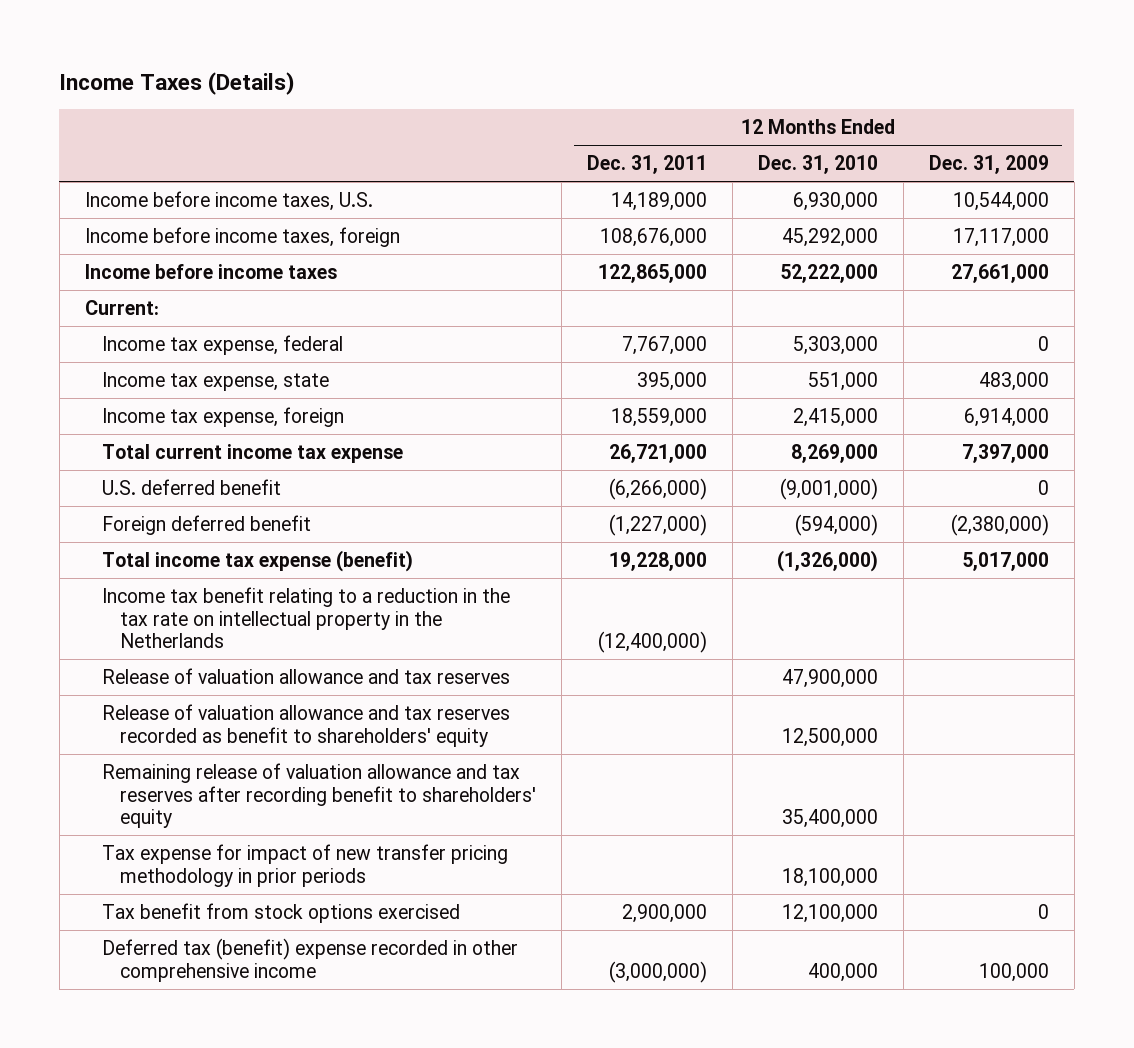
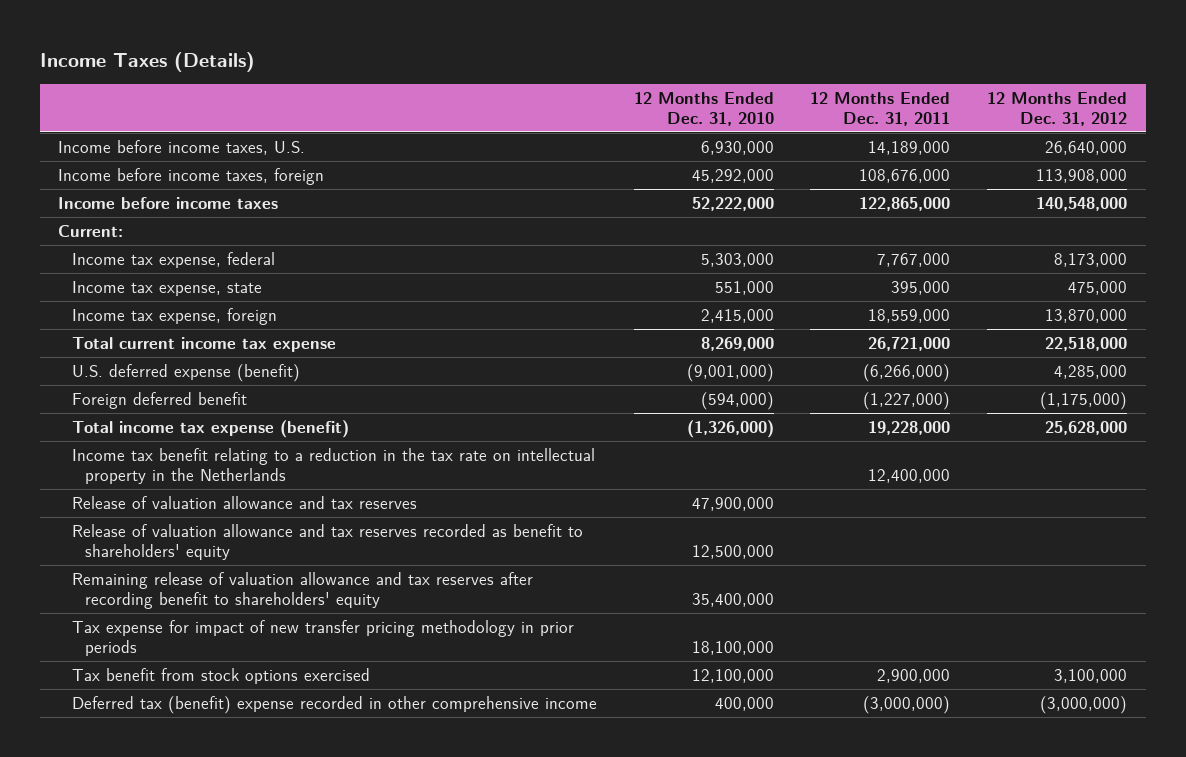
[928,155,1049,175] Dec. 31, 2009 -> none
none -> [987,91,1128,126] 12 Months Ended Dec. 31, 2012
[102,478,282,495] U.S. deferred benefit -> [71,364,300,383] U.S. deferred expense (benefit)
[597,631,707,654] (12,400,000) -> [868,468,951,483] 12,400,000

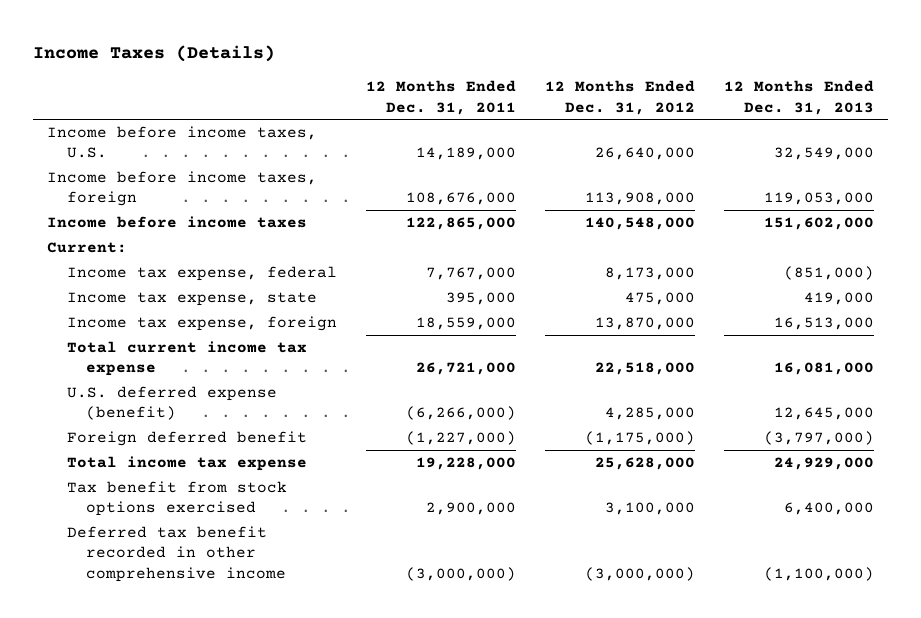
[633,91,774,126] 12 Months Ended Dec. 31, 2010 -> none
none -> [723,80,874,115] 12 Months Ended Dec. 31, 2013
[71,448,595,484] Income tax benefit relating to a reduction in the tax rate on intellectual property in the Netherlands -> none
[71,496,417,510] Release of valuation allowance and tax reserves -> none
[71,524,583,560] Release of valuation allowance and tax reserves recorded as benefit to shareholders' equity -> none
[71,572,533,609] Remaining release of valuation allowance and tax reserves after recording benefit to shareholders' equity -> none
[71,620,574,656] Tax expense for impact of new transfer pricing methodology in prior periods -> none
[71,420,349,439] Total income tax expense (benefit) -> [66,456,307,472] Total income tax expense
[71,696,597,715] Deferred tax (benefit) expense recorded in other comprehensive income -> [66,526,286,582] Deferred tax benefit recorded in other comprehensive income

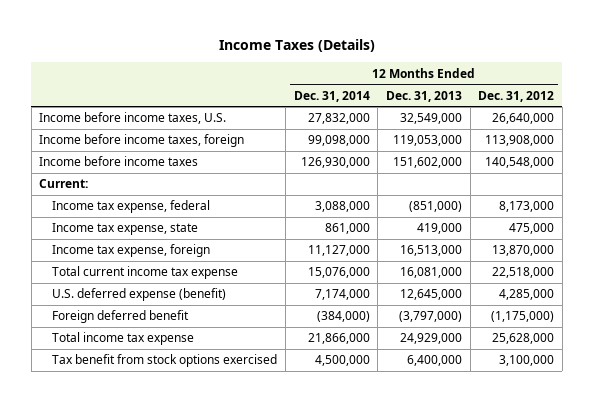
[365,80,516,115] 12 Months Ended Dec. 31, 2011 -> none
none -> [293,90,370,102] Dec. 31, 2014
[66,526,286,582] Deferred tax benefit recorded in other comprehensive income -> none

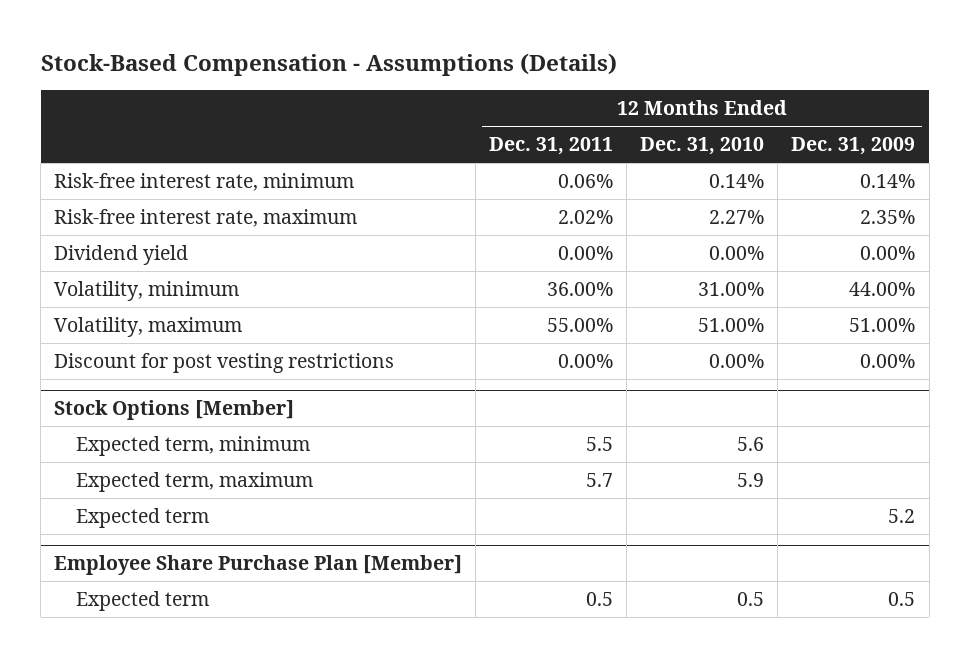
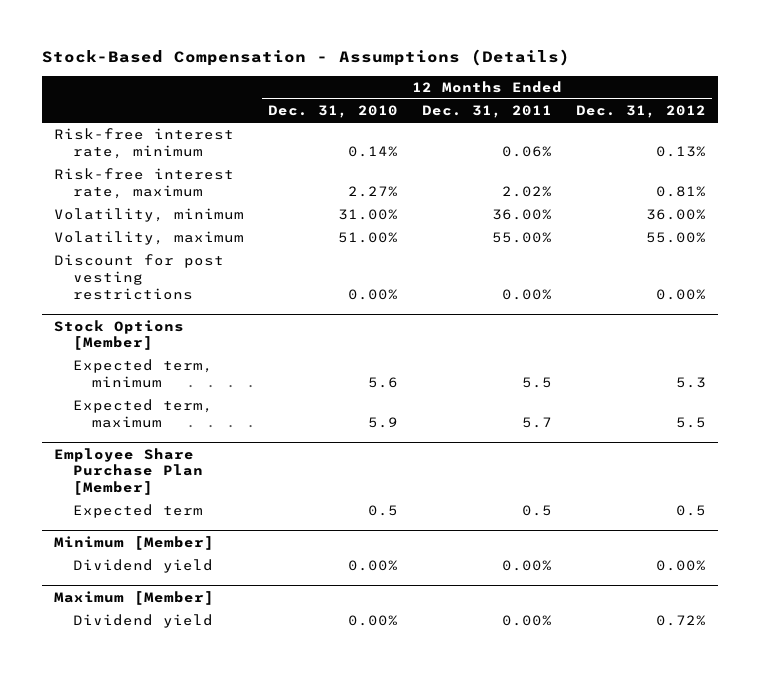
[791,137,916,156] Dec. 31, 2009 -> none
none -> [575,105,706,119] Dec. 31, 2012
[54,245,189,266] Dividend yield -> none
[75,508,209,529] Expected term -> none
none -> [53,535,214,550] Minimum [Member]
none -> [72,559,213,574] Dividend yield
none -> [53,590,214,605] Maximum [Member]
none -> [72,614,213,629] Dividend yield

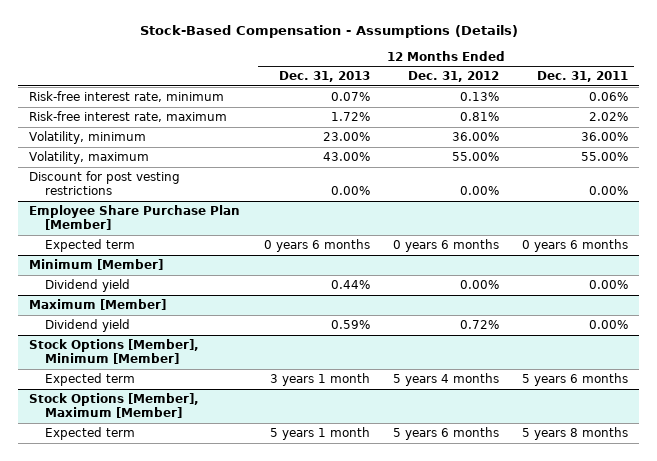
[267,105,398,119] Dec. 31, 2010 -> none
none -> [278,71,370,83] Dec. 31, 2013
[53,319,184,351] Stock Options [Member] -> none
[72,359,213,388] Expected term, minimum -> none
[72,399,213,428] Expected term, maximum -> none
[521,505,552,517] 0.5 -> [521,238,628,252] 0 years 6 months
[675,505,706,517] 0.5 -> [392,238,499,252] 0 years 6 months
none -> [29,338,200,365] Stock Options [Member], Minimum [Member]
none -> [44,372,135,386] Expected term
none -> [29,392,200,419] Stock Options [Member], Maximum [Member]
none -> [44,426,135,440] Expected term

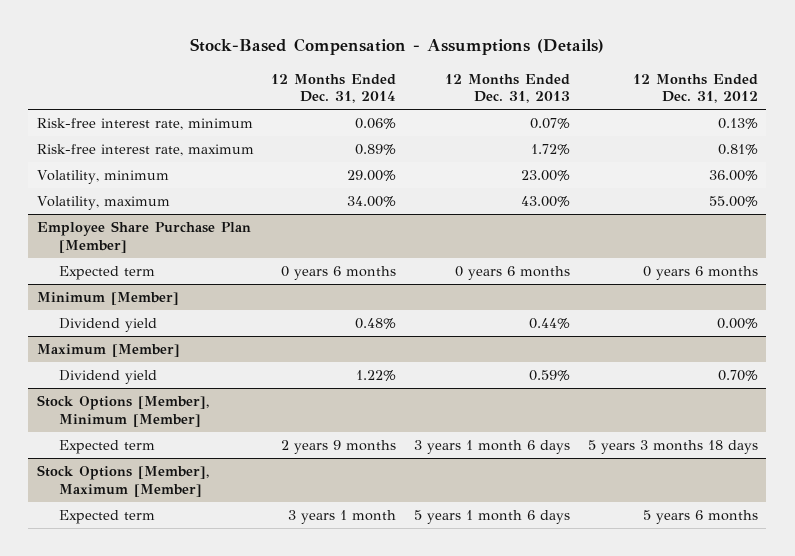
[536,71,628,83] Dec. 31, 2011 -> none
none -> [271,73,397,104] 12 Months Ended Dec. 31, 2014
[29,170,181,196] Discount for post vesting restrictions -> none
[459,319,499,329] 0.72% -> [717,370,758,382] 0.70%
[269,372,370,386] 3 years 1 month -> [414,440,571,455] 3 years 1 month 6 days
[392,372,499,386] 5 years 4 months -> [587,440,758,455] 5 years 3 months 18 days
[269,426,370,440] 5 years 1 month -> [414,510,571,525] 5 years 1 month 6 days

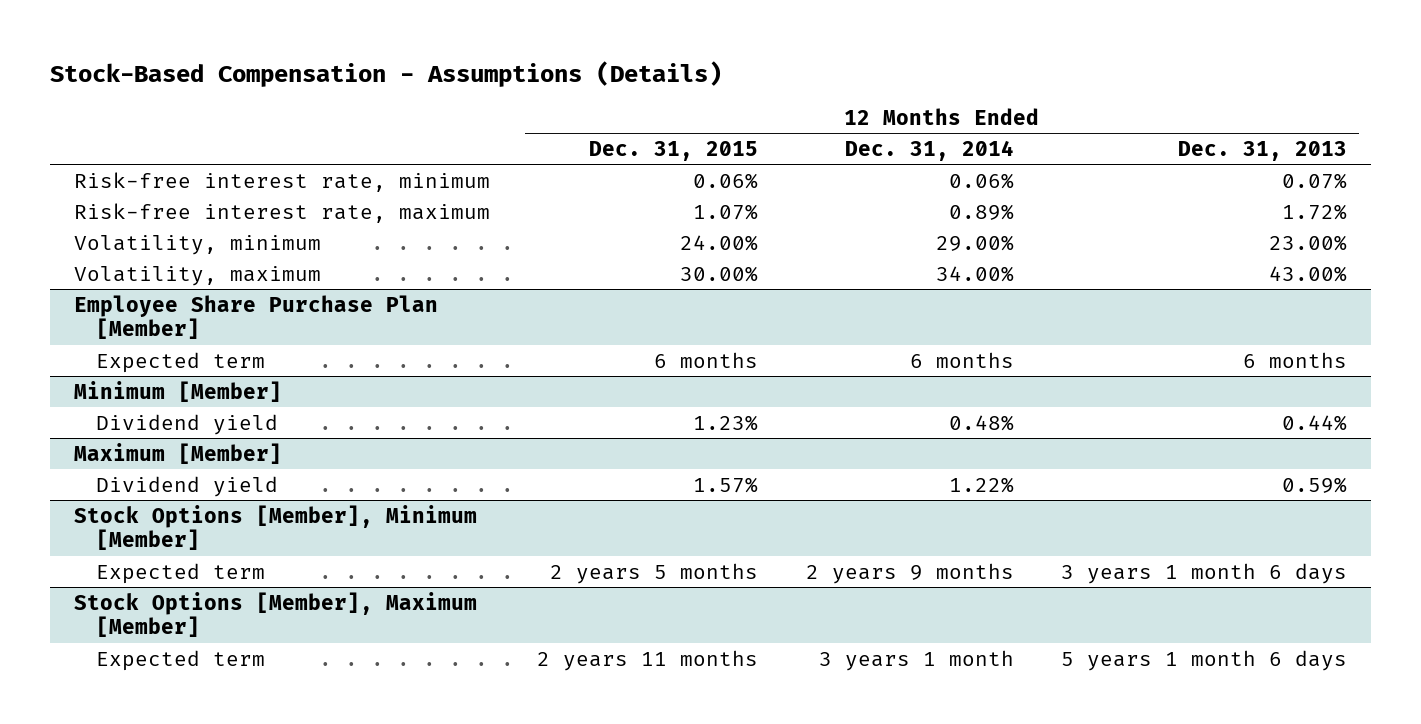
[632,73,758,104] 12 Months Ended Dec. 31, 2012 -> none
none -> [589,140,759,161] Dec. 31, 2015
[281,266,397,281] 0 years 6 months -> [909,351,1014,368] 6 months
[455,266,571,281] 0 years 6 months -> [1243,351,1348,368] 6 months

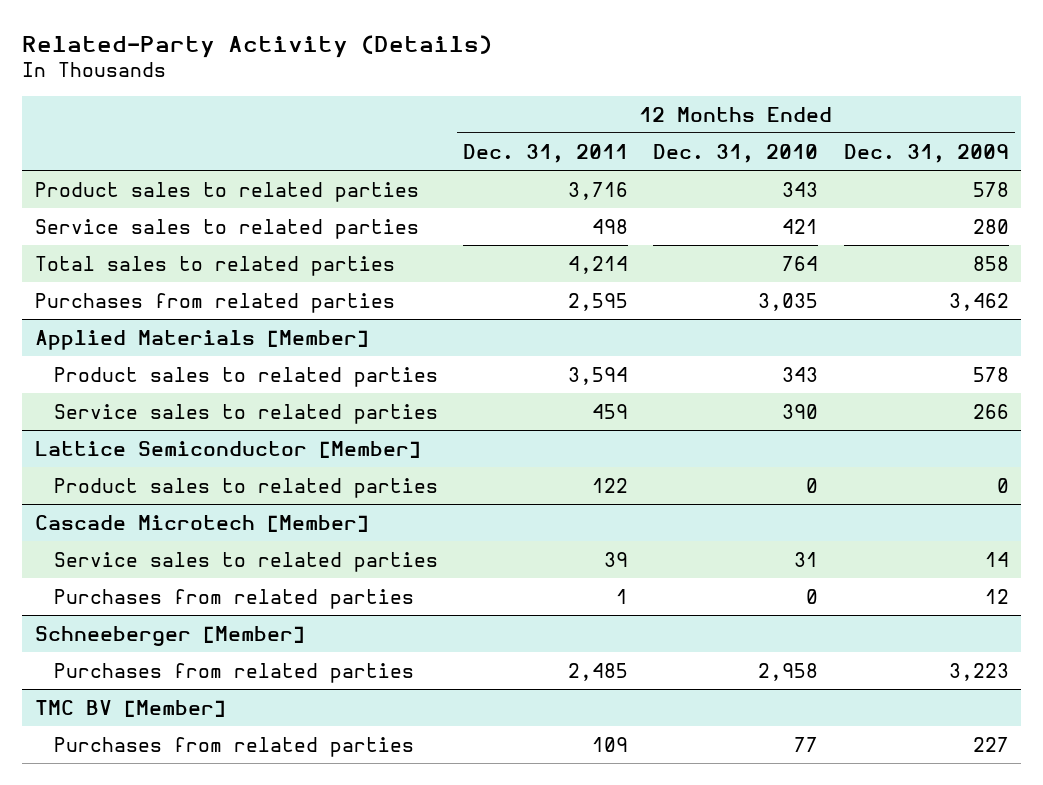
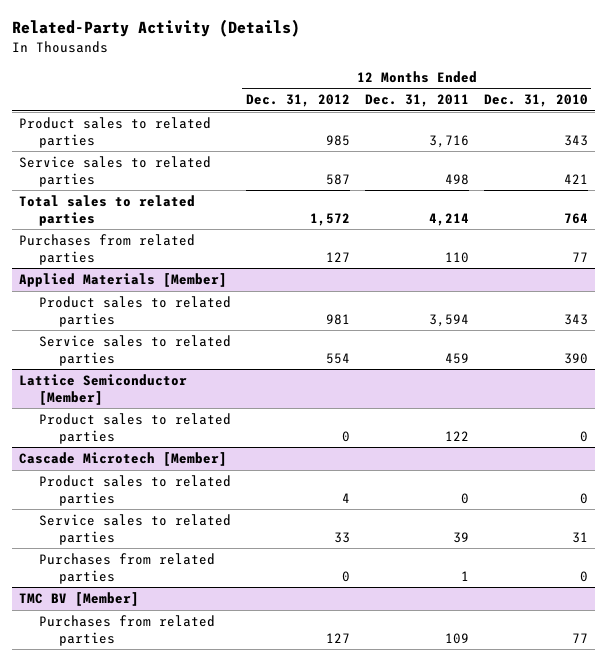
[843,143,1009,163] Dec. 31, 2009 -> none
none -> [246,94,351,108] Dec. 31, 2012
[568,292,629,311] 2,595 -> [444,251,469,263] 110
[758,292,819,311] 3,035 -> [571,251,588,262] 77
none -> [39,475,232,506] Product sales to related parties
[34,625,305,646] Schneeberger [Member] -> none
[54,662,415,683] Purchases from related parties -> none

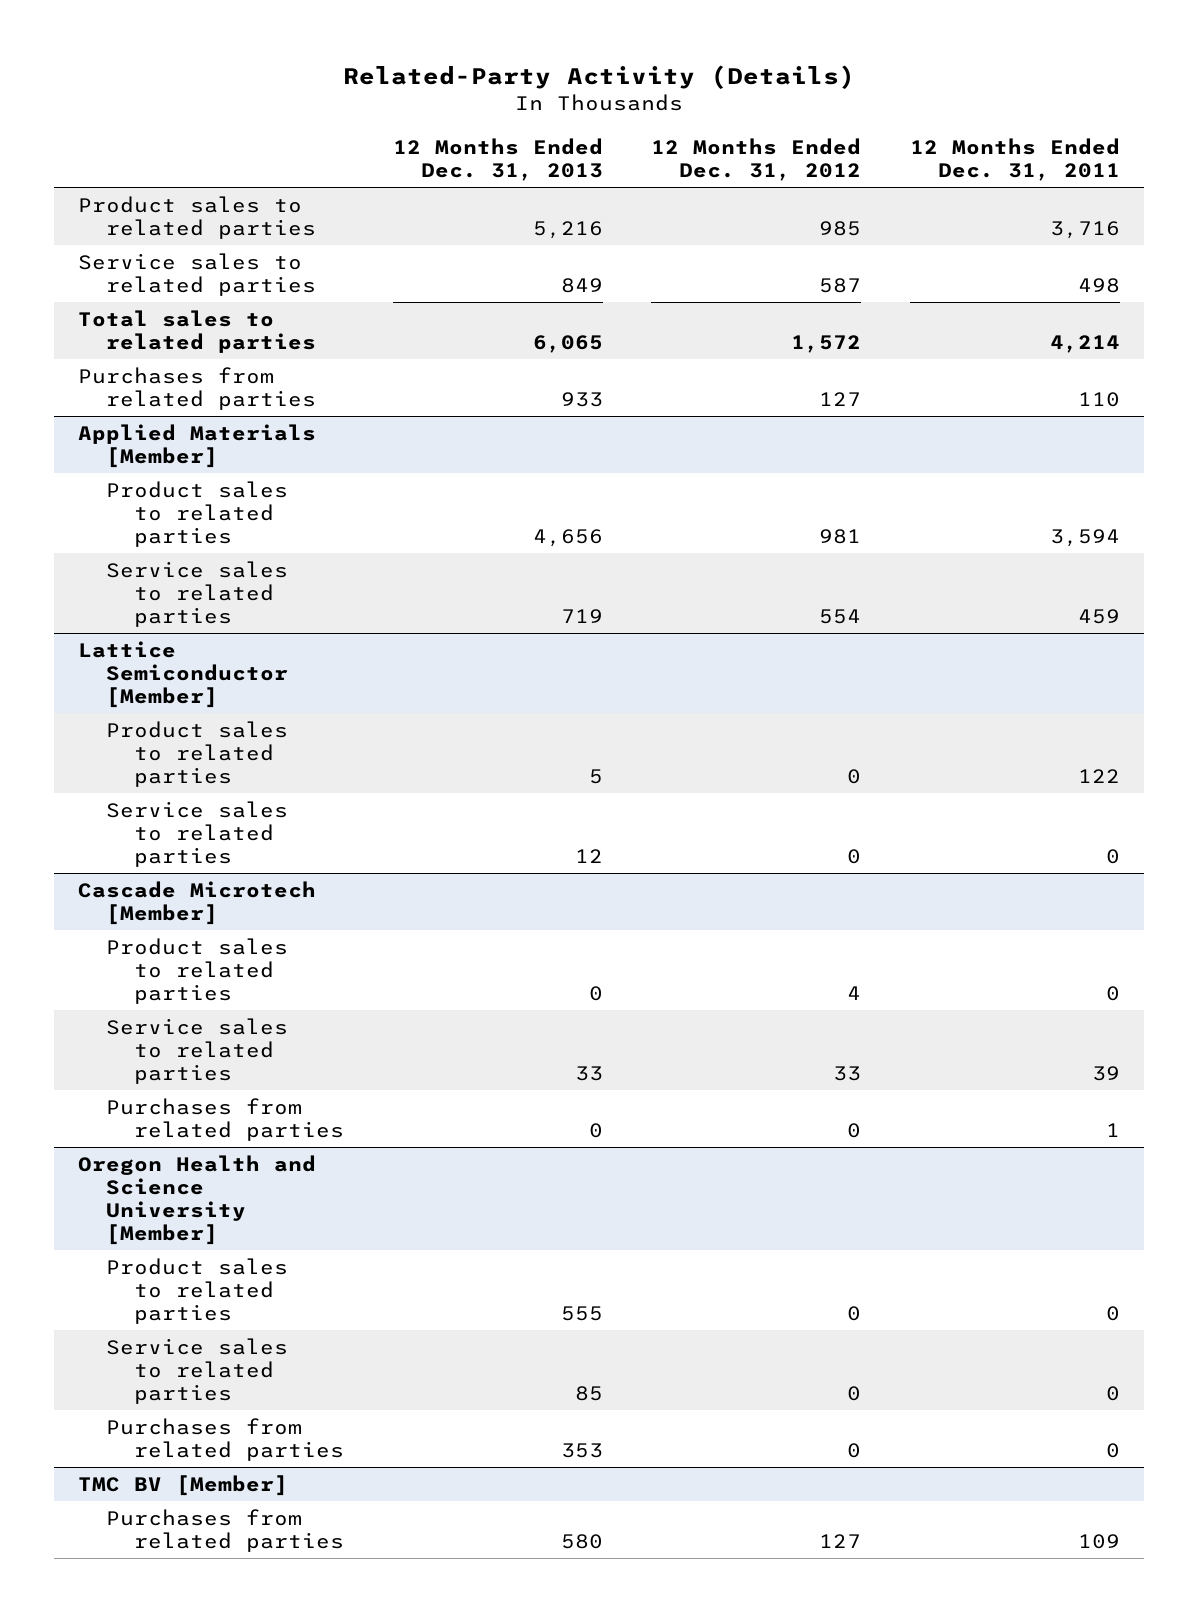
[483,94,588,108] Dec. 31, 2010 -> none
none -> [392,138,603,181] 12 Months Ended Dec. 31, 2013
none -> [106,801,289,867] Service sales to related parties
none -> [77,1155,316,1245] Oregon Health and Science University [Member]
none -> [106,1258,289,1324] Product sales to related parties
none -> [106,1338,289,1404] Service sales to related parties
none -> [106,1418,345,1461] Purchases from related parties

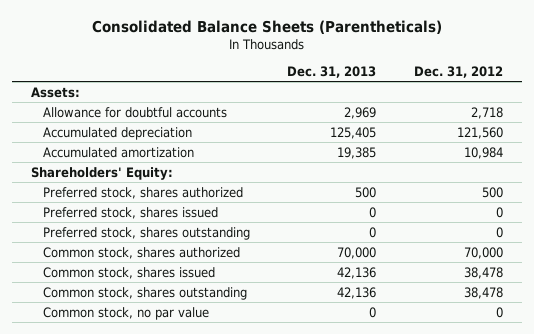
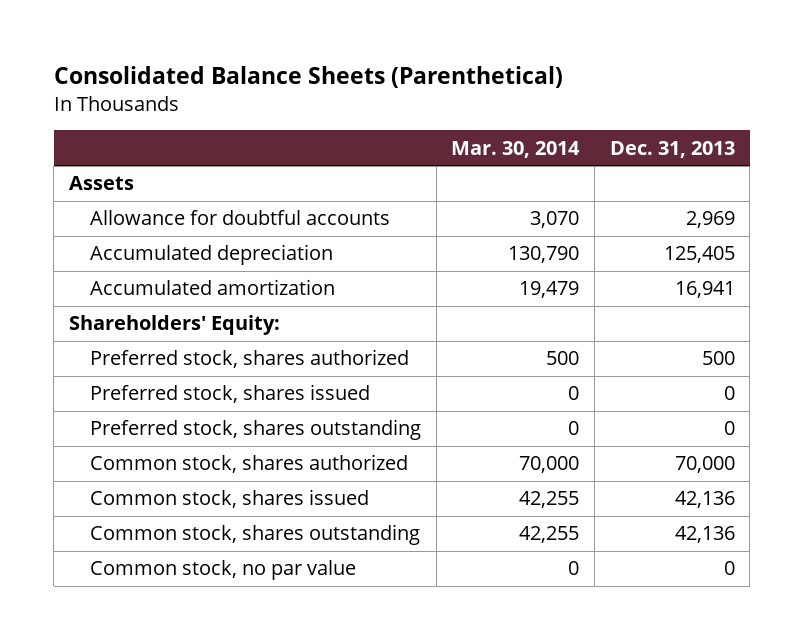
[91,19,442,34] Consolidated Balance Sheets (Parentheticals) -> [53,66,563,89] Consolidated Balance Sheets (Parenthetical)
[413,65,503,78] Dec. 31, 2012 -> none
none -> [451,140,581,158] Mar. 30, 2014
[30,86,80,98] Assets: -> [68,176,134,191] Assets
[337,146,377,159] 19,385 -> [674,281,735,299] 16,941

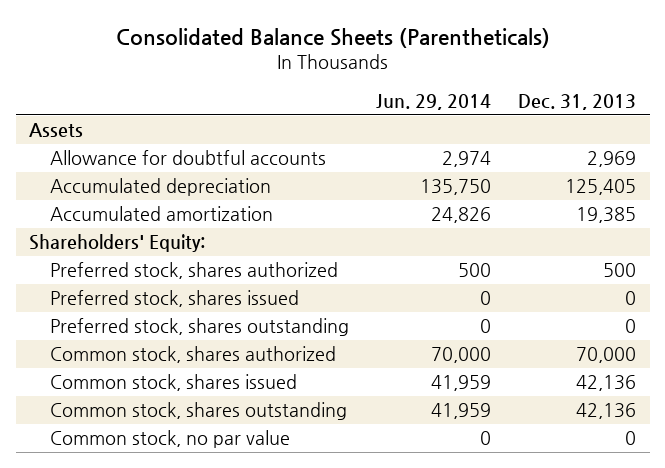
[53,66,563,89] Consolidated Balance Sheets (Parenthetical) -> [115,27,550,48] Consolidated Balance Sheets (Parentheticals)
[451,140,581,158] Mar. 30, 2014 -> none
none -> [375,93,491,110] Jun. 29, 2014
[674,281,735,299] 16,941 -> [576,207,637,224] 19,385

